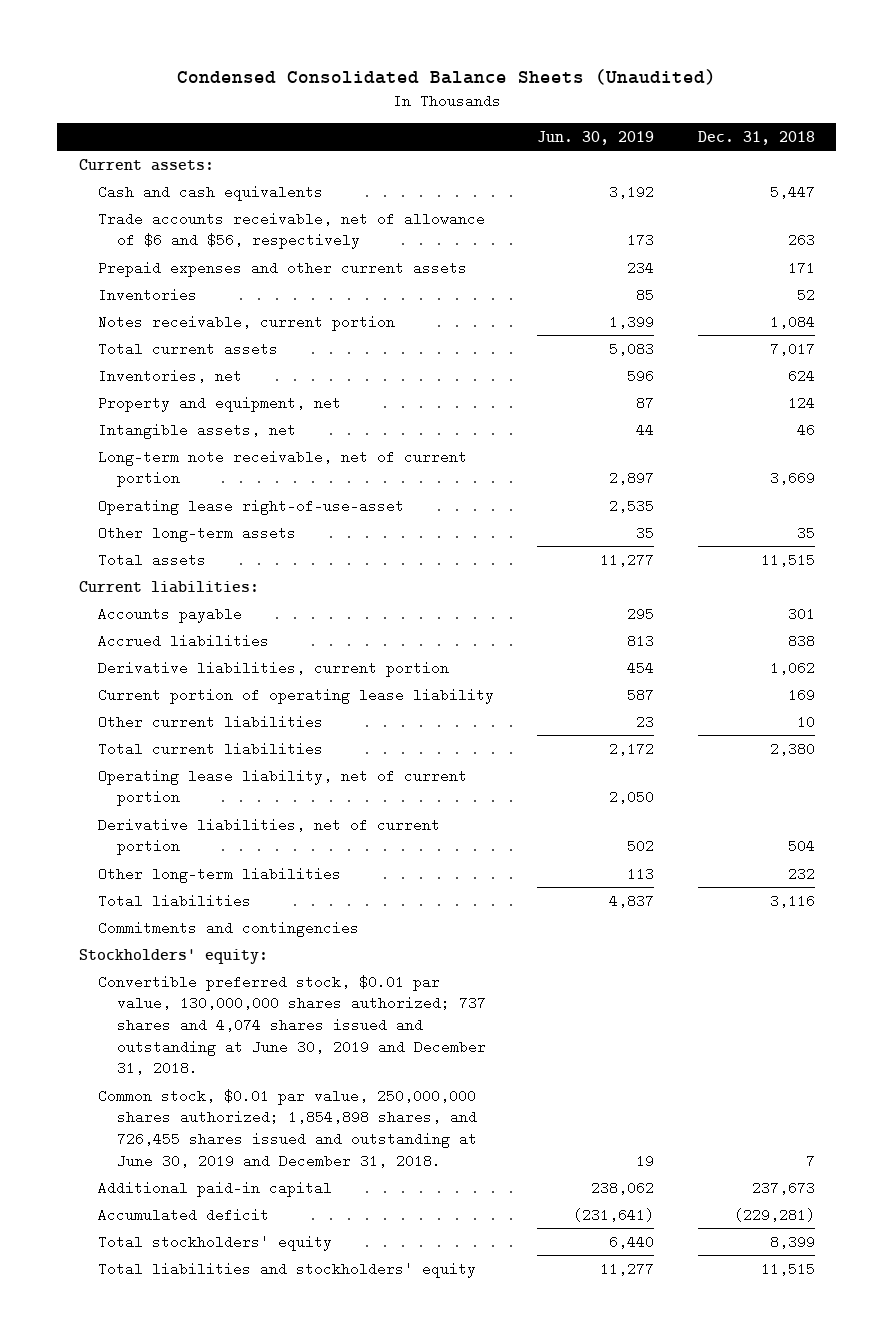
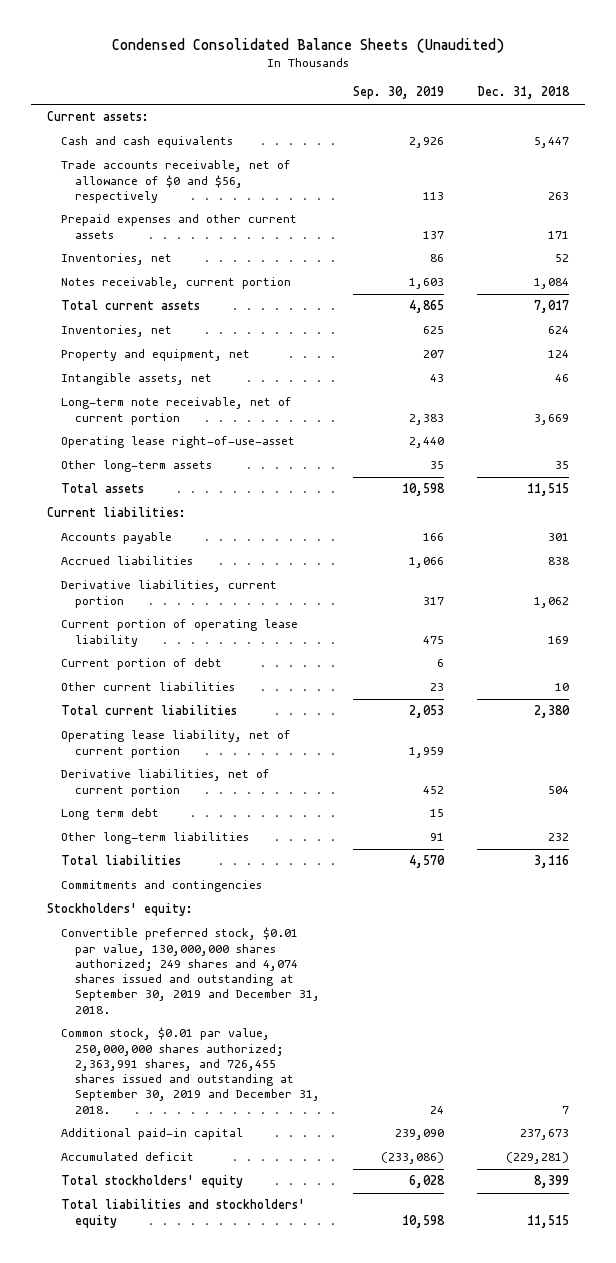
[537,130,655,145] Jun. 30, 2019 -> none
none -> [352,86,444,100] Sep. 30, 2019
[98,211,486,250] Trade accounts receivable, net of allowance of $6 and $56, respectively -> [61,160,292,203] Trade accounts receivable, net of allowance of $0 and $56, respectively
[98,287,198,302] Inventories -> [61,253,173,266] Inventories, net
none -> [61,658,223,671] Current portion of debt
none -> [61,808,160,821] Long term debt
[98,974,487,1076] Convertible preferred stock, $0.01 par value, 130,000,000 shares authorized; 737 shares and 4,074 shares issued and outstanding at June 30, 2019 and December 31, 2018. -> [61,927,320,1014] Convertible preferred stock, $0.01 par value, 130,000,000 shares authorized; 249 shares and 4,074 shares issued and outstanding at September 30, 2019 and December 31, 2018.
[98,1088,478,1168] Common stock, $0.01 par value, 250,000,000 shares authorized; 1,854,898 shares, and 726,455 shares issued and outstanding at June 30, 2019 and December 31, 2018. -> [61,1027,320,1114] Common stock, $0.01 par value, 250,000,000 shares authorized; 2,363,991 shares, and 726,455 shares issued and outstanding at September 30, 2019 and December 31, 2018.

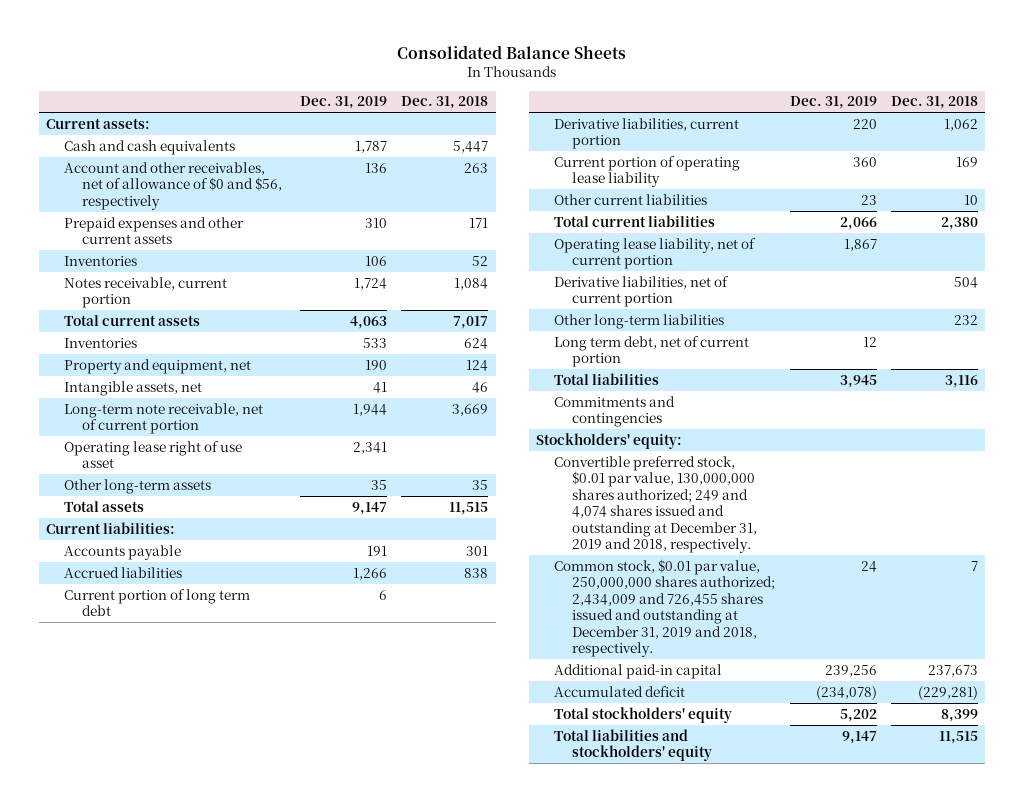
[111,38,504,54] Condensed Consolidated Balance Sheets (Unaudited) -> [397,45,627,60] Consolidated Balance Sheets
[352,86,444,100] Sep. 30, 2019 -> none
none -> [299,96,387,110] Dec. 31, 2019
[61,160,292,203] Trade accounts receivable, net of allowance of $0 and $56, respectively -> [64,161,283,210] Account and other receivables, net of allowance of $0 and $56, respectively
[61,253,173,266] Inventories, net -> [64,255,138,266] Inventories
[61,325,173,338] Inventories, net -> [64,337,138,348] Inventories
[61,436,296,449] Operating lease right-of-use-asset -> [64,440,243,469] Operating lease right of use asset
none -> [64,588,251,617] Current portion of long term debt
[61,658,223,671] Current portion of debt -> none
[61,808,160,821] Long term debt -> none
none -> [553,335,749,368] Long term debt, net of current portion
[61,927,320,1014] Convertible preferred stock, $0.01 par value, 130,000,000 shares authorized; 249 shares and 4,074 shares issued and outstanding at September 30, 2019 and December 31, 2018. -> [553,455,757,554] Convertible preferred stock, $0.01 par value, 130,000,000 shares authorized; 249 and 4,074 shares issued and outstanding at December 31, 2019 and 2018, respectively.
[61,1027,320,1114] Common stock, $0.01 par value, 250,000,000 shares authorized; 2,363,991 shares, and 726,455 shares issued and outstanding at September 30, 2019 and December 31, 2018. -> [553,558,775,658] Common stock, $0.01 par value, 250,000,000 shares authorized; 2,434,009 and 726,455 shares issued and outstanding at December 31, 2019 and 2018, respectively.

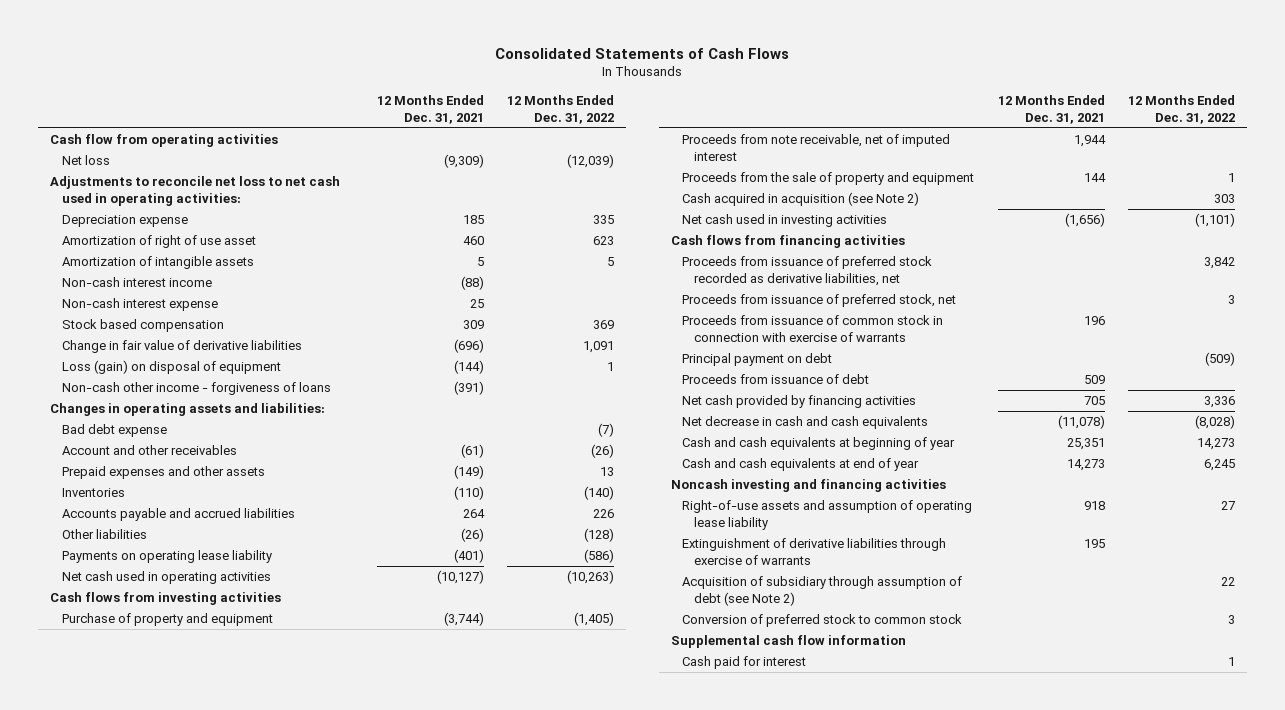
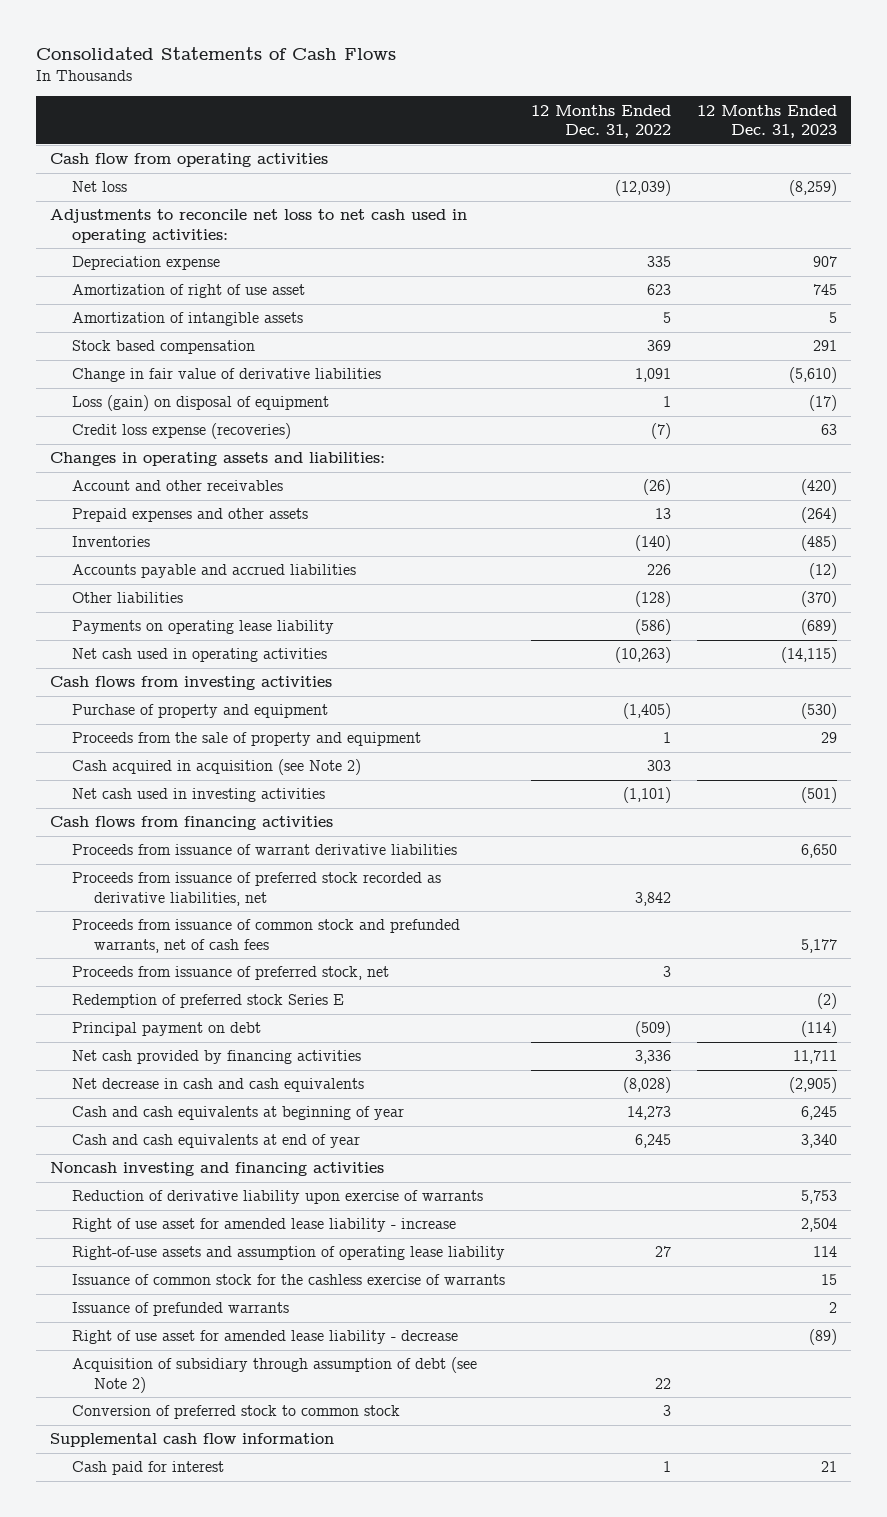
[377,94,485,124] 12 Months Ended Dec. 31, 2021 -> none
none -> [697,104,838,139] 12 Months Ended Dec. 31, 2023
[61,277,212,288] Non-cash interest income -> none
[61,298,218,312] Non-cash interest expense -> none
[61,382,331,396] Non-cash other income - forgiveness of loans -> none
none -> [71,423,291,440] Credit loss expense (recoveries)
[61,424,167,438] Bad debt expense -> none
[682,134,951,162] Proceeds from note receivable, net of imputed interest -> none
none -> [71,844,457,856] Proceeds from issuance of warrant derivative liabilities
none -> [71,919,460,953] Proceeds from issuance of common stock and prefunded warrants, net of cash fees
[682,315,944,343] Proceeds from issuance of common stock in connection with exercise of warrants -> none
none -> [71,994,344,1009] Redemption of preferred stock Series E
[682,374,870,385] Proceeds from issuance of debt -> none
none -> [71,1190,483,1205] Reduction of derivative liability upon exercise of warrants
none -> [71,1218,456,1233] Right of use asset for amended lease liability - increase
[682,538,947,566] Extinguishment of derivative liabilities through exercise of warrants -> none
none -> [71,1274,505,1286] Issuance of common stock for the cashless exercise of warrants
none -> [71,1302,289,1317] Issuance of prefunded warrants
none -> [71,1330,458,1345] Right of use asset for amended lease liability - decrease

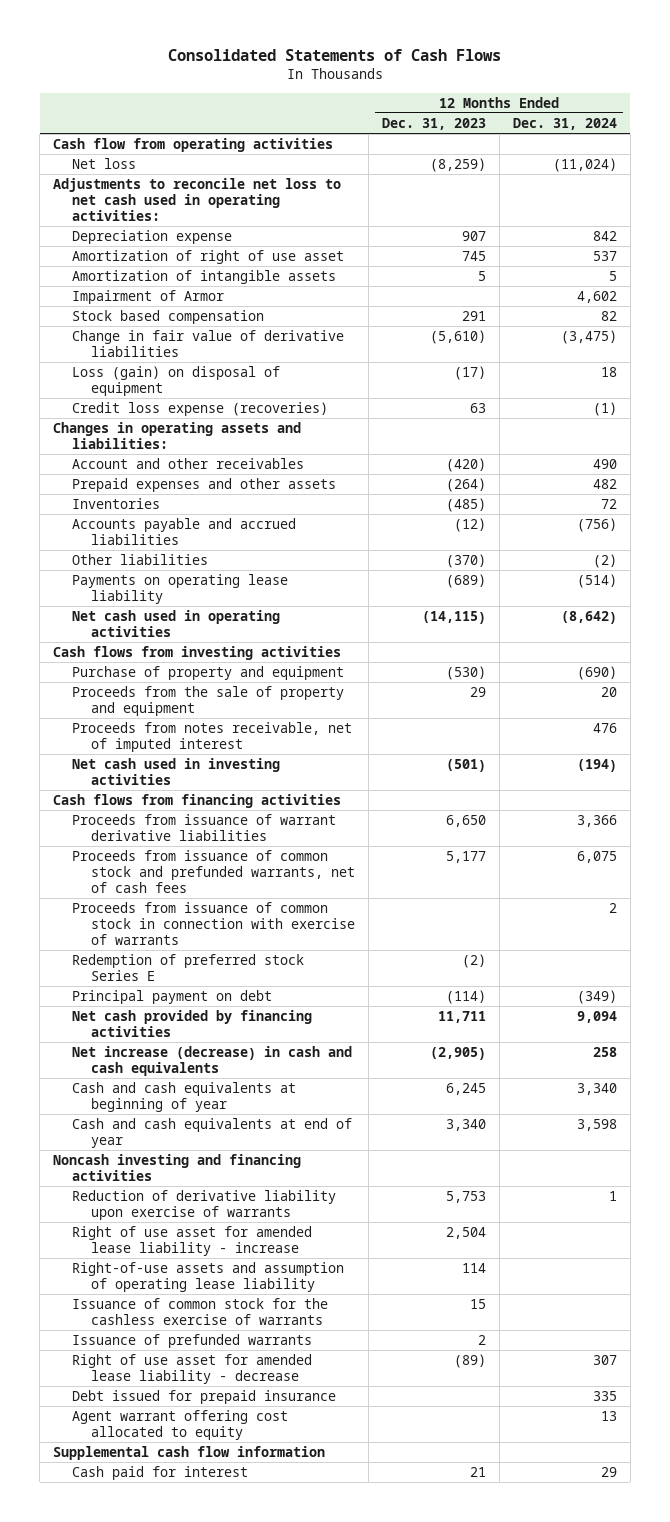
[531,104,672,139] 12 Months Ended Dec. 31, 2022 -> none
none -> [512,117,617,130] Dec. 31, 2024
none -> [72,289,225,304] Impairment of Armor
[71,759,361,776] Cash acquired in acquisition (see Note 2) -> none
none -> [72,721,353,753] Proceeds from notes receivable, net of imputed interest
[71,872,441,906] Proceeds from issuance of preferred stock recorded as derivative liabilities, net -> none
[71,966,389,981] Proceeds from issuance of preferred stock, net -> none
none -> [72,901,356,946] Proceeds from issuance of common stock in connection with exercise of warrants
[71,1078,364,1093] Net decrease in cash and cash equivalents -> [72,1045,353,1077] Net increase (decrease) in cash and cash equivalents
[71,1357,477,1393] Acquisition of subsidiary through assumption of debt (see Note 2) -> none
[71,1405,400,1420] Conversion of preferred stock to common stock -> none
none -> [72,1389,337,1404] Debt issued for prepaid insurance
none -> [72,1409,289,1441] Agent warrant offering cost allocated to equity

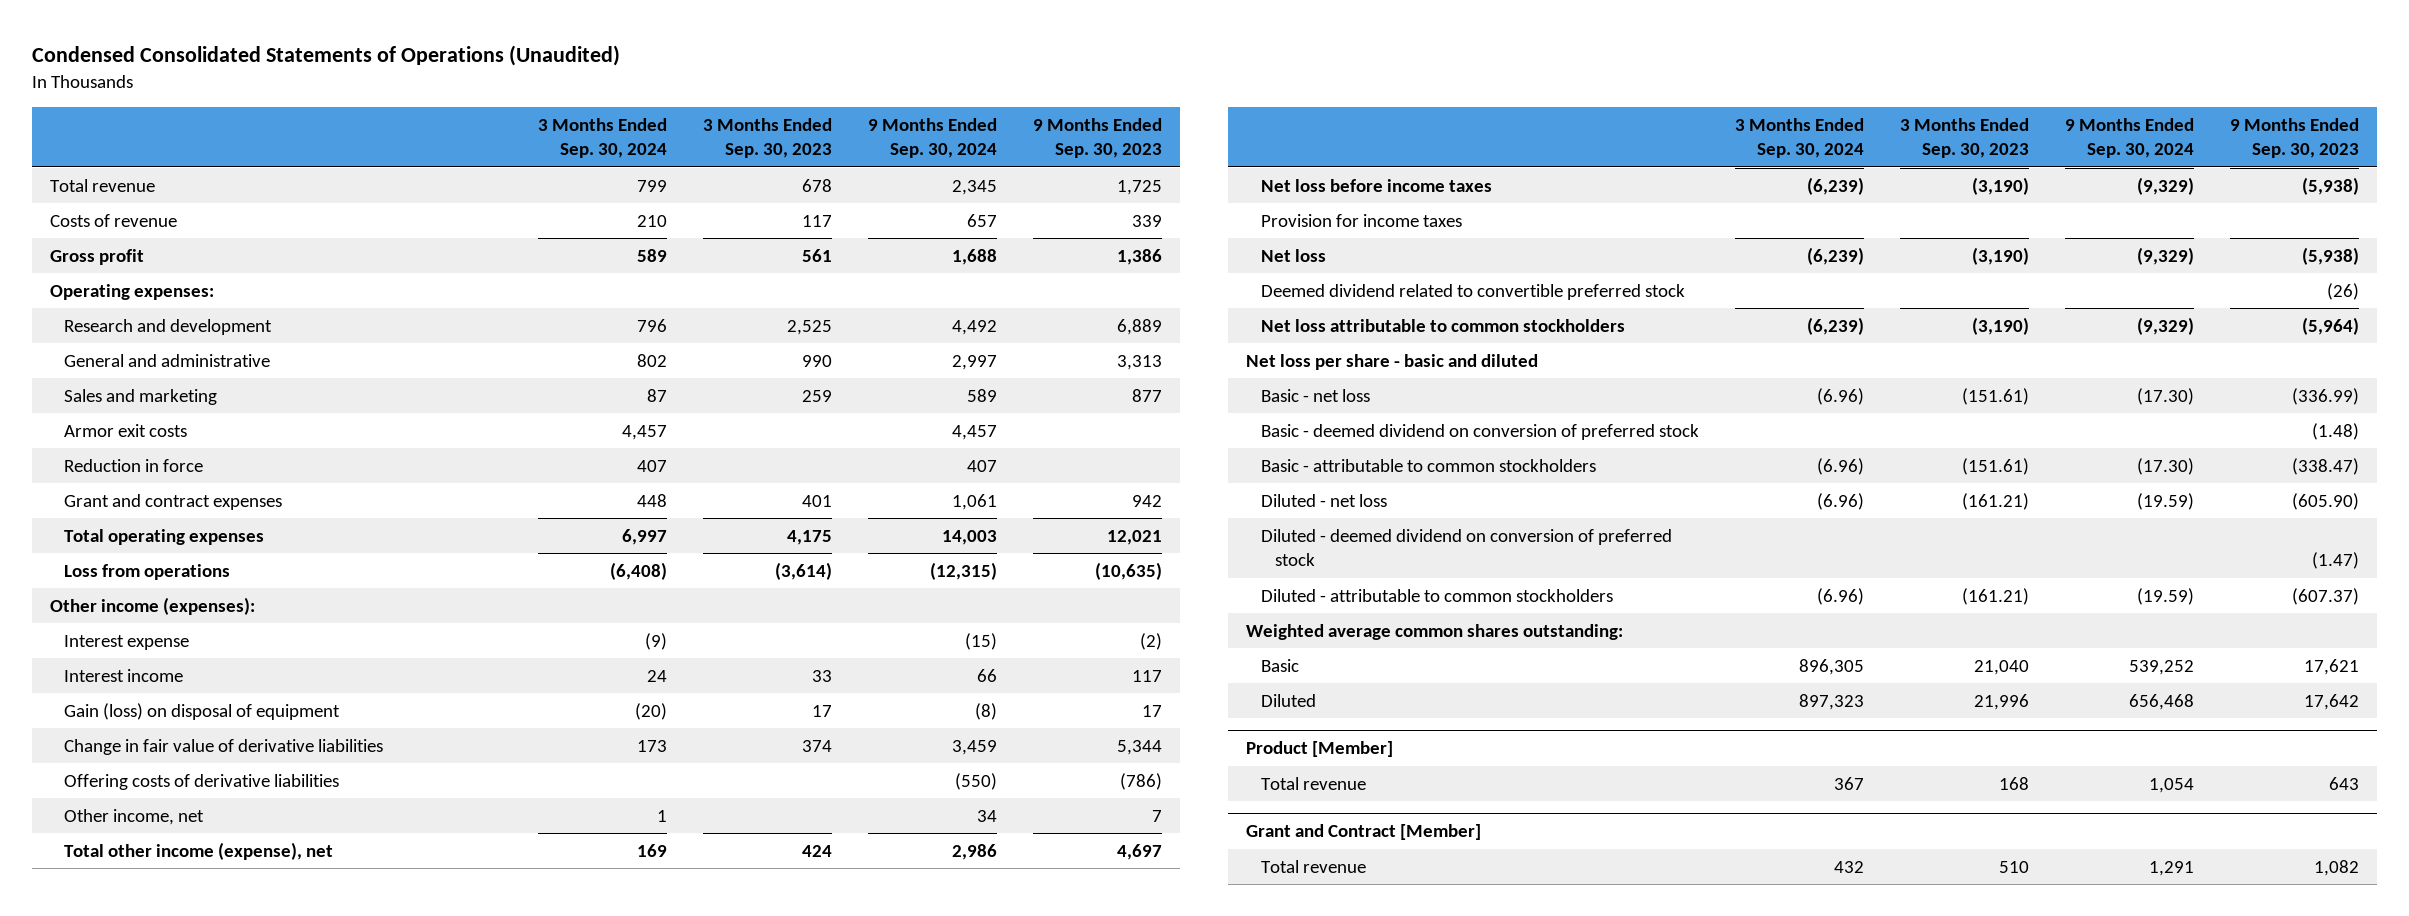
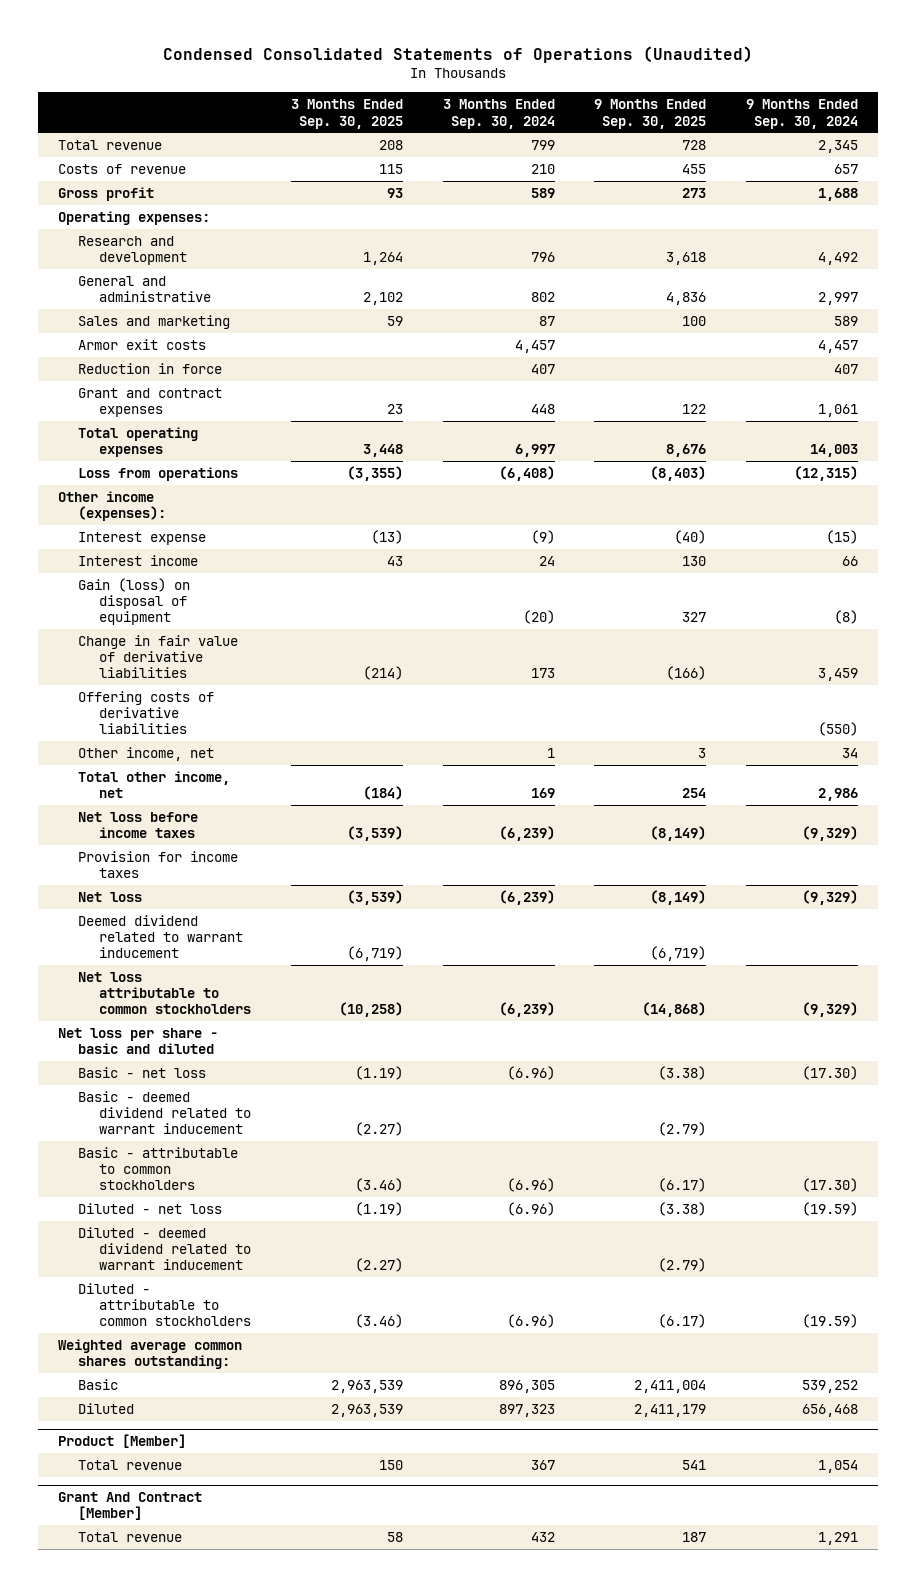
[703,117,833,159] 3 Months Ended Sep. 30, 2023 -> none
[1033,117,1163,159] 9 Months Ended Sep. 30, 2023 -> none
none -> [290,99,403,129] 3 Months Ended Sep. 30, 2025
none -> [594,99,707,129] 9 Months Ended Sep. 30, 2025
[64,841,334,860] Total other income (expense), net -> [78,770,231,799] Total other income, net
[1260,283,1685,300] Deemed dividend related to convertible preferred stock -> none
none -> [78,914,243,959] Deemed dividend related to warrant inducement
[1260,423,1699,440] Basic - deemed dividend on conversion of preferred stock -> none
none -> [78,1090,251,1135] Basic - deemed dividend related to warrant inducement
[1260,528,1672,567] Diluted - deemed dividend on conversion of preferred stock -> none
none -> [78,1226,251,1271] Diluted - deemed dividend related to warrant inducement
[1246,824,1482,841] Grant and Contract [Member] -> [57,1492,202,1521] Grant And Contract [Member]

